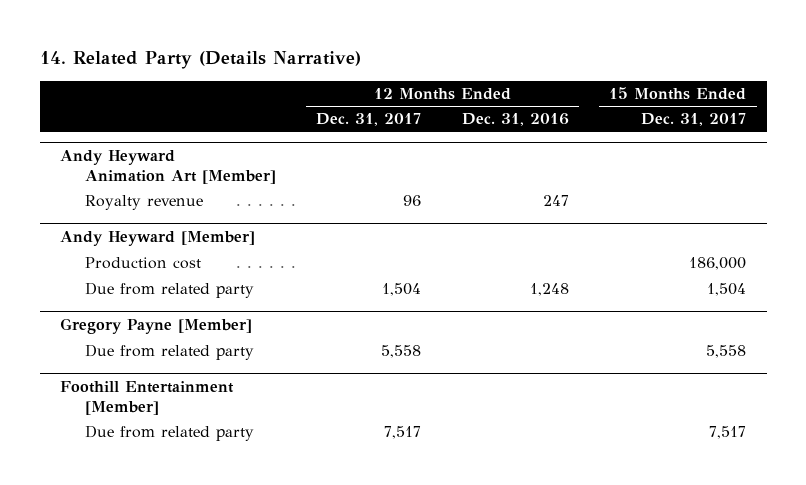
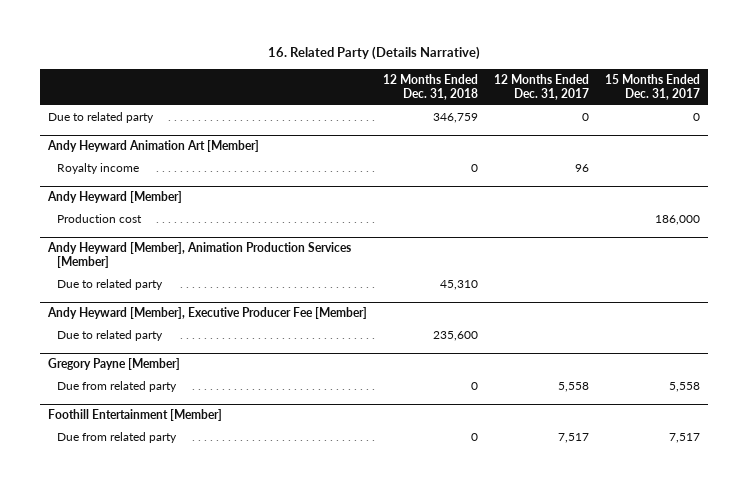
[39,51,361,70] 14. Related Party (Details Narrative) -> [267,46,480,61] 16. Related Party (Details Narrative)
[461,113,569,127] Dec. 31, 2016 -> none
none -> [382,73,478,100] 12 Months Ended Dec. 31, 2018
none -> [47,112,154,124] Due to related party
[84,195,203,211] Royalty revenue -> none
none -> [56,163,139,175] Royalty income
[84,282,254,299] Due from related party -> none
none -> [46,242,351,269] Andy Heyward [Member], Animation Production Services [Member]
none -> [56,279,163,291] Due to related party
none -> [46,307,367,320] Andy Heyward [Member], Executive Producer Fee [Member]
none -> [56,330,163,342] Due to related party

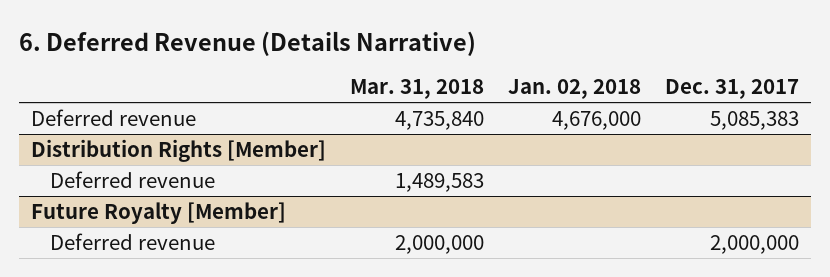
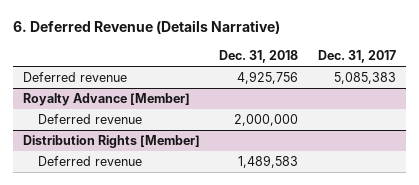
[350,79,485,100] Mar. 31, 2018 -> none
[508,79,642,100] Jan. 02, 2018 -> none
none -> [219,49,299,63] Dec. 31, 2018
none -> [22,93,190,107] Royalty Advance [Member]
none -> [37,114,142,125] Deferred revenue
[31,201,287,224] Future Royalty [Member] -> none
[49,232,215,250] Deferred revenue -> none

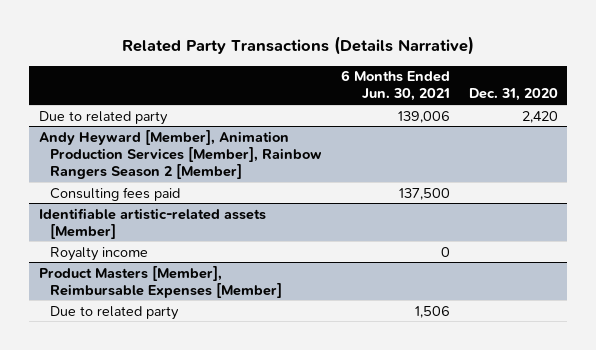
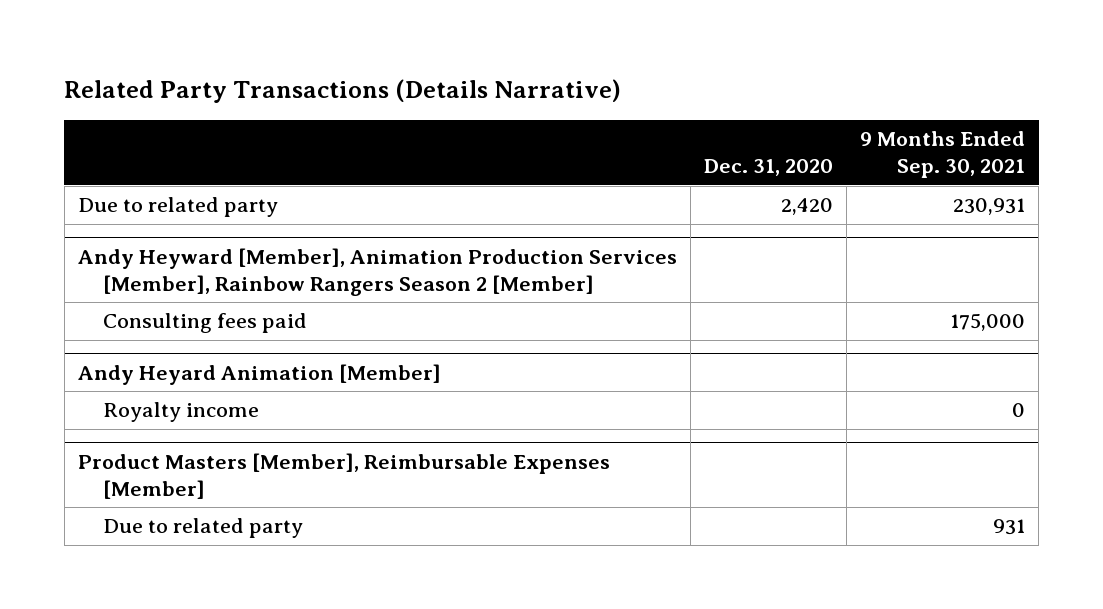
[340,70,450,102] 6 Months Ended Jun. 30, 2021 -> none
none -> [860,131,1026,179] 9 Months Ended Sep. 30, 2021
[38,207,266,239] Identifiable artistic-related assets [Member] -> [77,363,441,385] Andy Heyard Animation [Member]

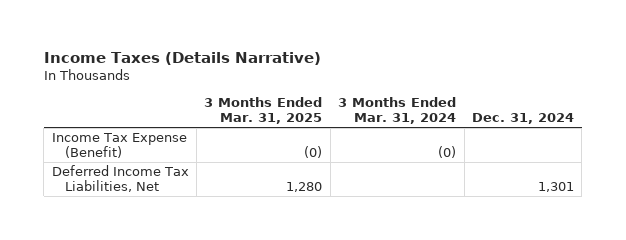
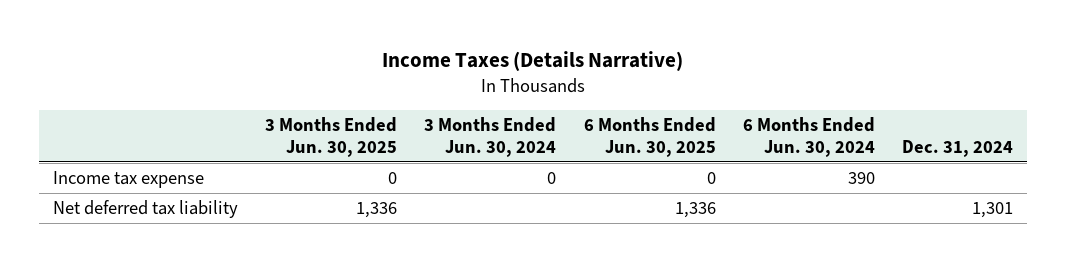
[204,97,323,125] 3 Months Ended Mar. 31, 2025 -> none
[338,97,457,125] 3 Months Ended Mar. 31, 2024 -> none
none -> [264,117,397,157] 3 Months Ended Jun. 30, 2025
none -> [424,117,557,157] 3 Months Ended Jun. 30, 2024
none -> [583,117,716,157] 6 Months Ended Jun. 30, 2025
none -> [742,117,875,157] 6 Months Ended Jun. 30, 2024
[51,133,187,159] Income Tax Expense (Benefit) -> [52,171,204,189] Income tax expense
[51,165,189,193] Deferred Income Tax Liabilities, Net -> [52,200,238,219] Net deferred tax liability

